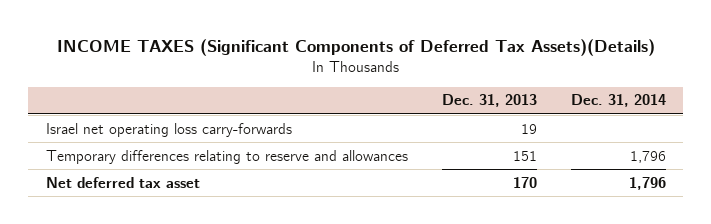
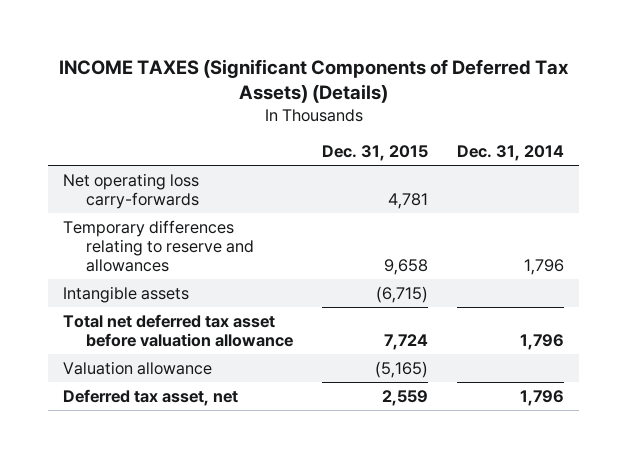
[56,38,655,56] INCOME TAXES (Significant Components of Deferred Tax Assets)(Details) -> [58,58,569,103] INCOME TAXES (Significant Components of Deferred Tax Assets) (Details)
[441,94,537,108] Dec. 31, 2013 -> none
none -> [322,145,429,162] Dec. 31, 2015
[45,122,292,137] Israel net operating loss carry-forwards -> [62,172,200,209] Net operating loss carry-forwards
none -> [62,285,189,303] Intangible assets
none -> [62,313,294,347] Total net deferred tax asset before valuation allowance
none -> [62,360,212,375] Valuation allowance
[45,176,200,188] Net deferred tax asset -> [62,388,238,406] Deferred tax asset, net

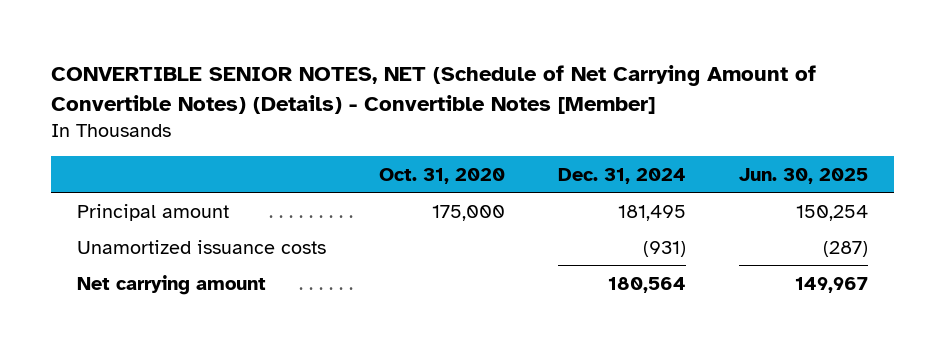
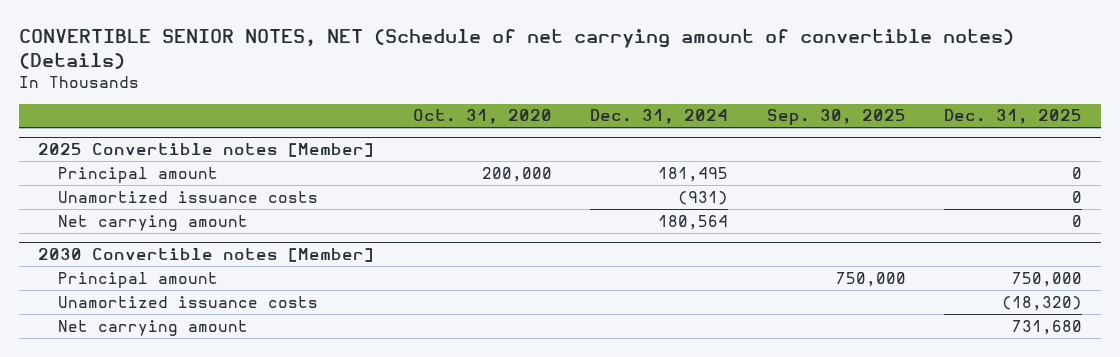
[50,64,816,114] CONVERTIBLE SENIOR NOTES, NET (Schedule of Net Carrying Amount of Convertible Notes) (Details) - Convertible Notes [Member] -> [18,29,1014,70] CONVERTIBLE SENIOR NOTES, NET (Schedule of net carrying amount of convertible notes) (Details)
[738,167,868,184] Jun. 30, 2025 -> none
none -> [766,109,906,126] Sep. 30, 2025
none -> [944,109,1083,125] Dec. 31, 2025
none -> [38,142,375,157] 2025 Convertible notes [Member]
[432,204,506,221] 175,000 -> [481,166,552,182] 200,000
none -> [38,247,375,262] 2030 Convertible notes [Member]
none -> [57,271,218,288] Principal amount
none -> [57,295,318,308] Unamortized issuance costs
none -> [57,319,248,336] Net carrying amount

